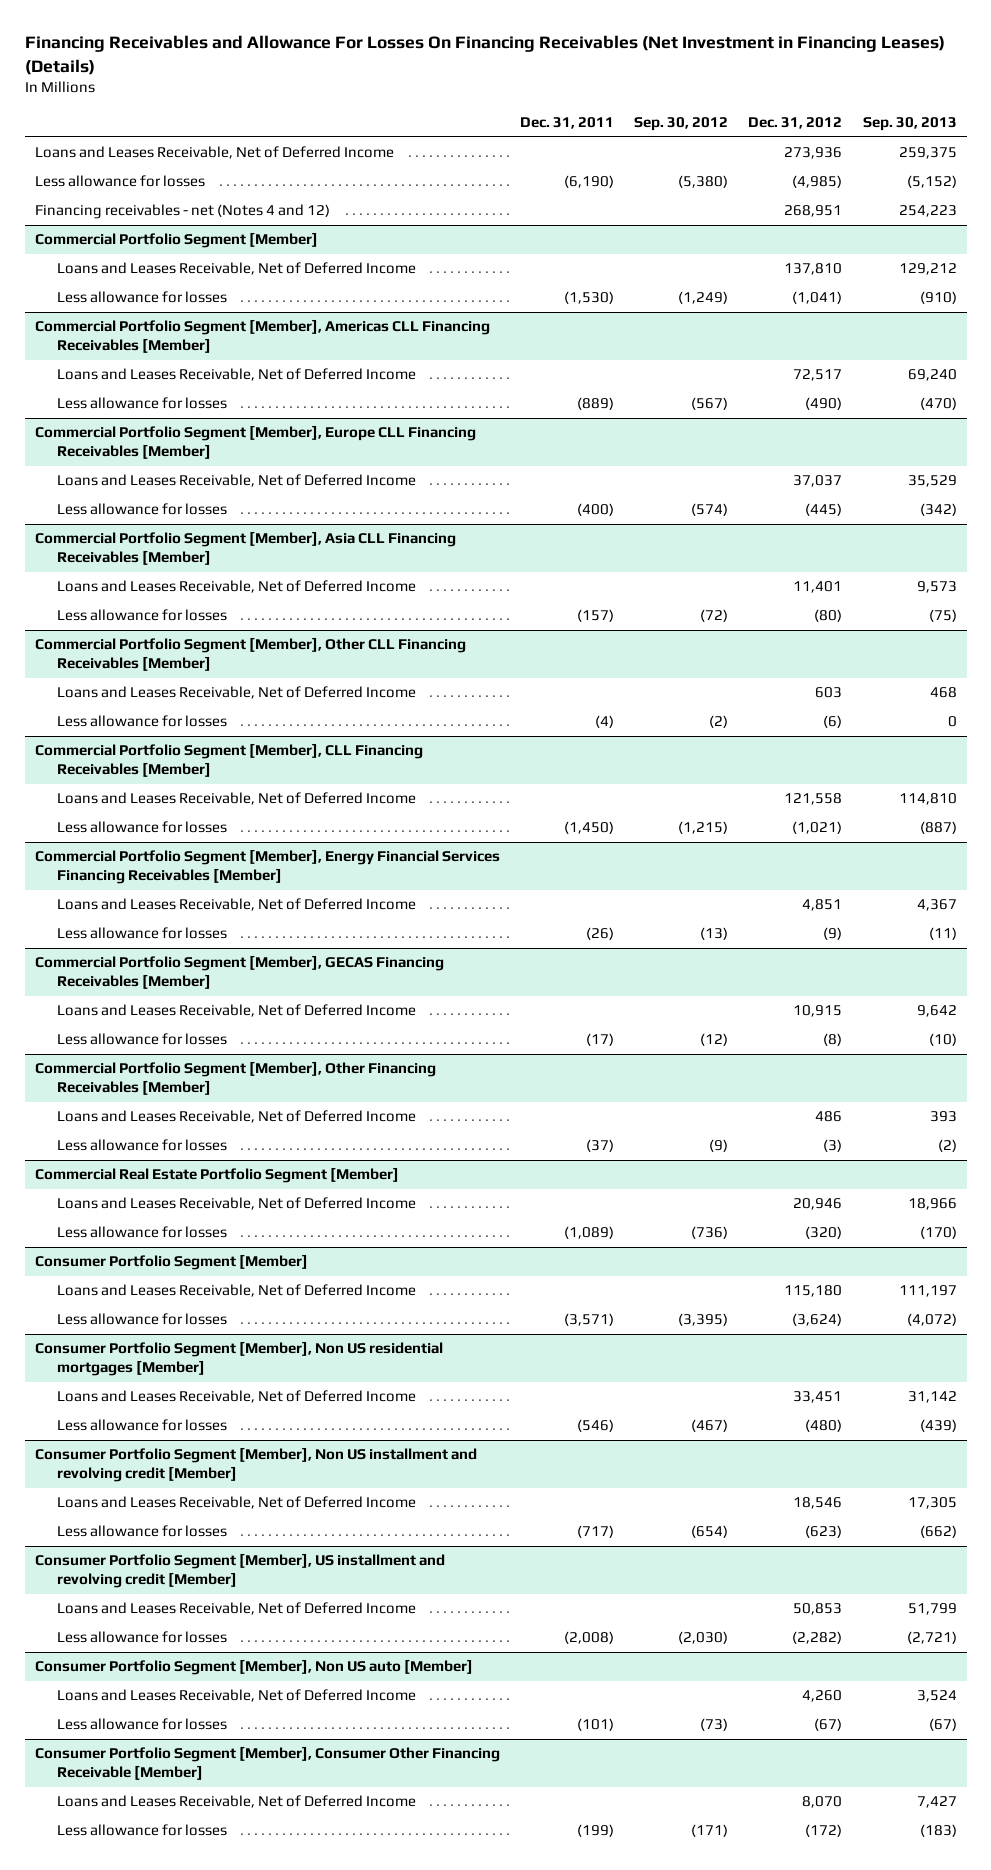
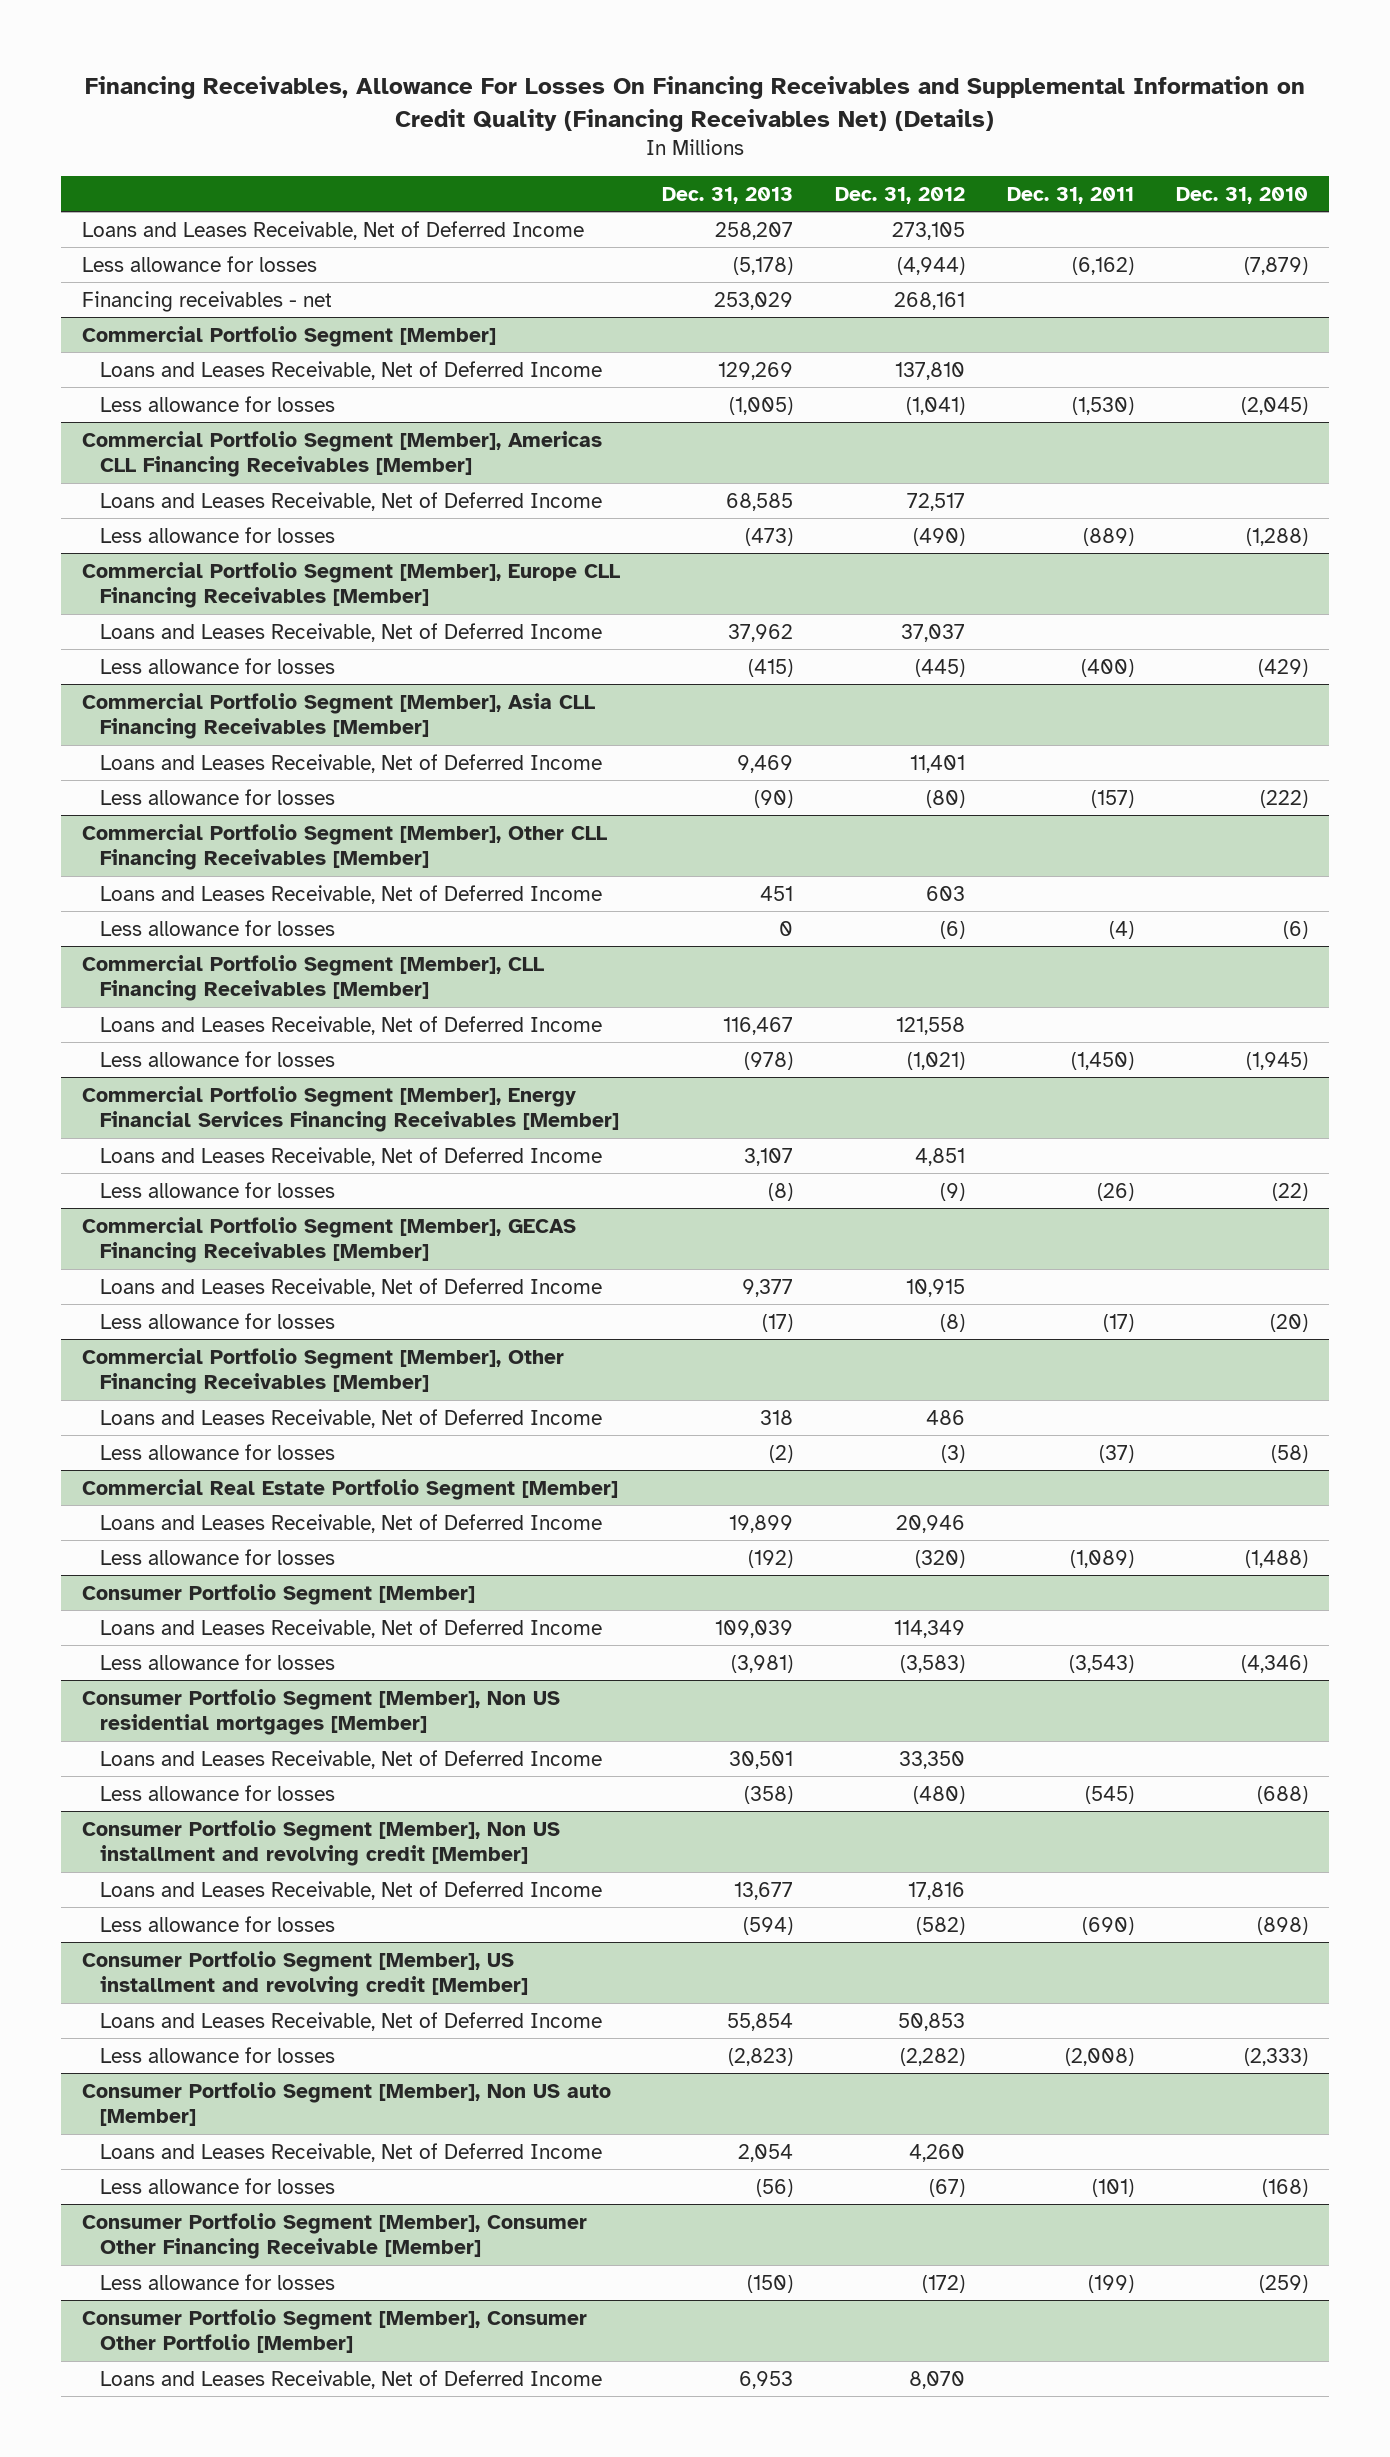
[24,35,945,75] Financing Receivables and Allowance For Losses On Financing Receivables (Net Investment in Financing Leases) (Details) -> [85,75,1306,132] Financing Receivables, Allowance For Losses On Financing Receivables and Supplemental Information on Credit Quality (Financing Receivables Net) (Details)
[634,116,729,131] Sep. 30, 2012 -> none
[862,116,957,131] Sep. 30, 2013 -> none
none -> [662,186,794,204] Dec. 31, 2013
none -> [1175,186,1308,204] Dec. 31, 2010
[784,147,843,160] 273,936 -> [892,221,966,240] 273,105
[564,175,615,189] (6,190) -> [1071,256,1134,275] (6,162)
[792,175,843,189] (4,985) -> [897,256,966,275] (4,944)
[34,204,330,220] Financing receivables - net (Notes 4 and 12) -> [82,290,333,312] Financing receivables - net
[784,205,843,218] 268,951 -> [894,291,966,310] 268,161
[784,1285,843,1298] 115,180 -> [894,1619,966,1638] 114,349
[564,1313,615,1327] (3,571) -> [1068,1654,1134,1673] (3,543)
[792,1313,843,1327] (3,624) -> [900,1654,966,1673] (3,583)
[793,1391,843,1404] 33,451 -> [899,1750,966,1769] 33,350
[577,1419,615,1433] (546) -> [1084,1785,1134,1804] (545)
[793,1497,843,1510] 18,546 -> [908,1881,966,1900] 17,816
[577,1525,615,1539] (717) -> [1081,1916,1134,1935] (690)
[805,1525,843,1539] (623) -> [916,1916,966,1935] (582)
[56,1795,416,1809] Loans and Leases Receivable, Net of Deferred Income -> none
none -> [82,2308,588,2354] Consumer Portfolio Segment [Member], Consumer Other Portfolio [Member]
none -> [99,2369,602,2389] Loans and Leases Receivable, Net of Deferred Income

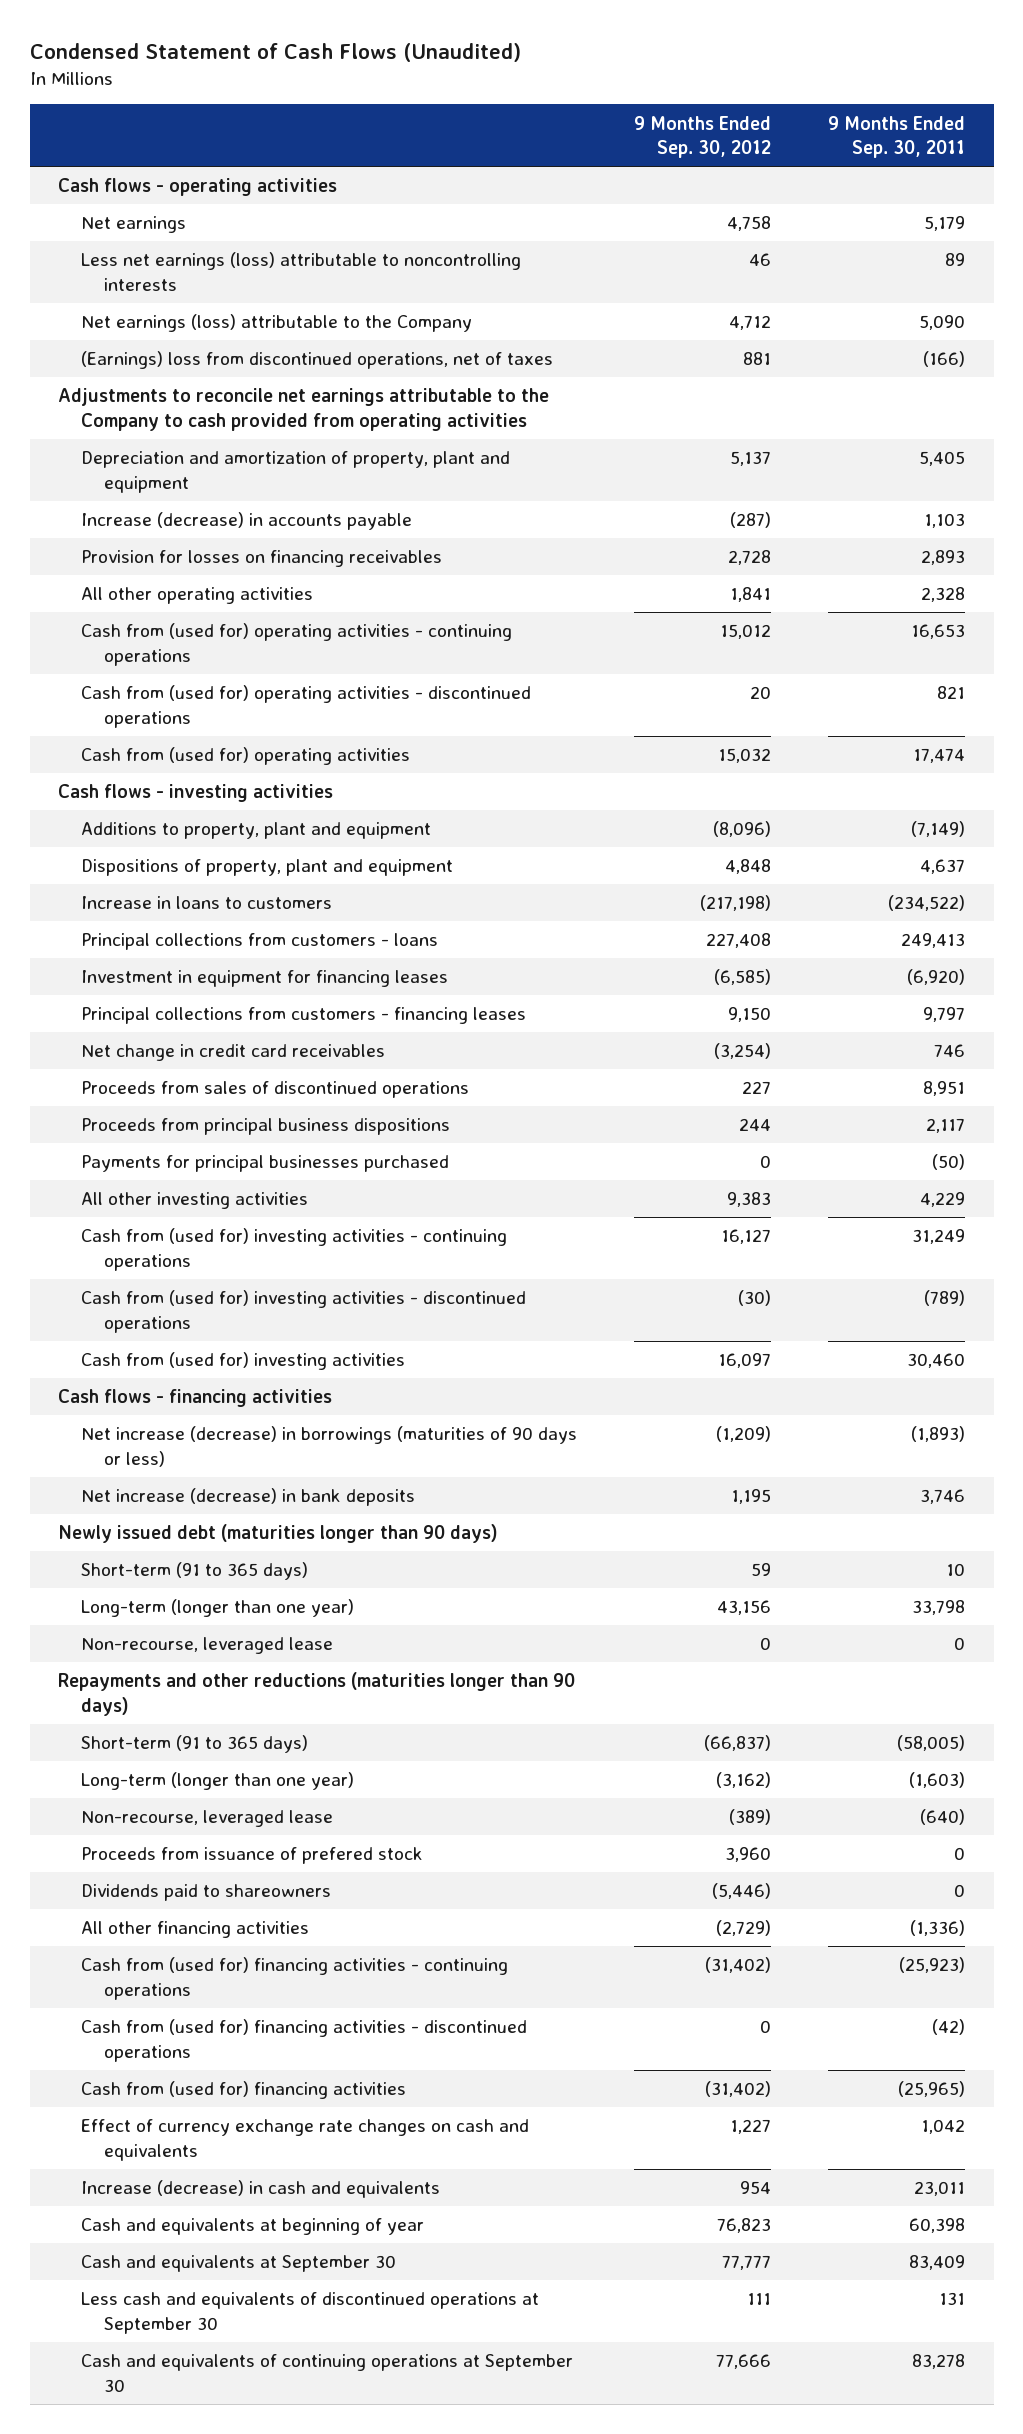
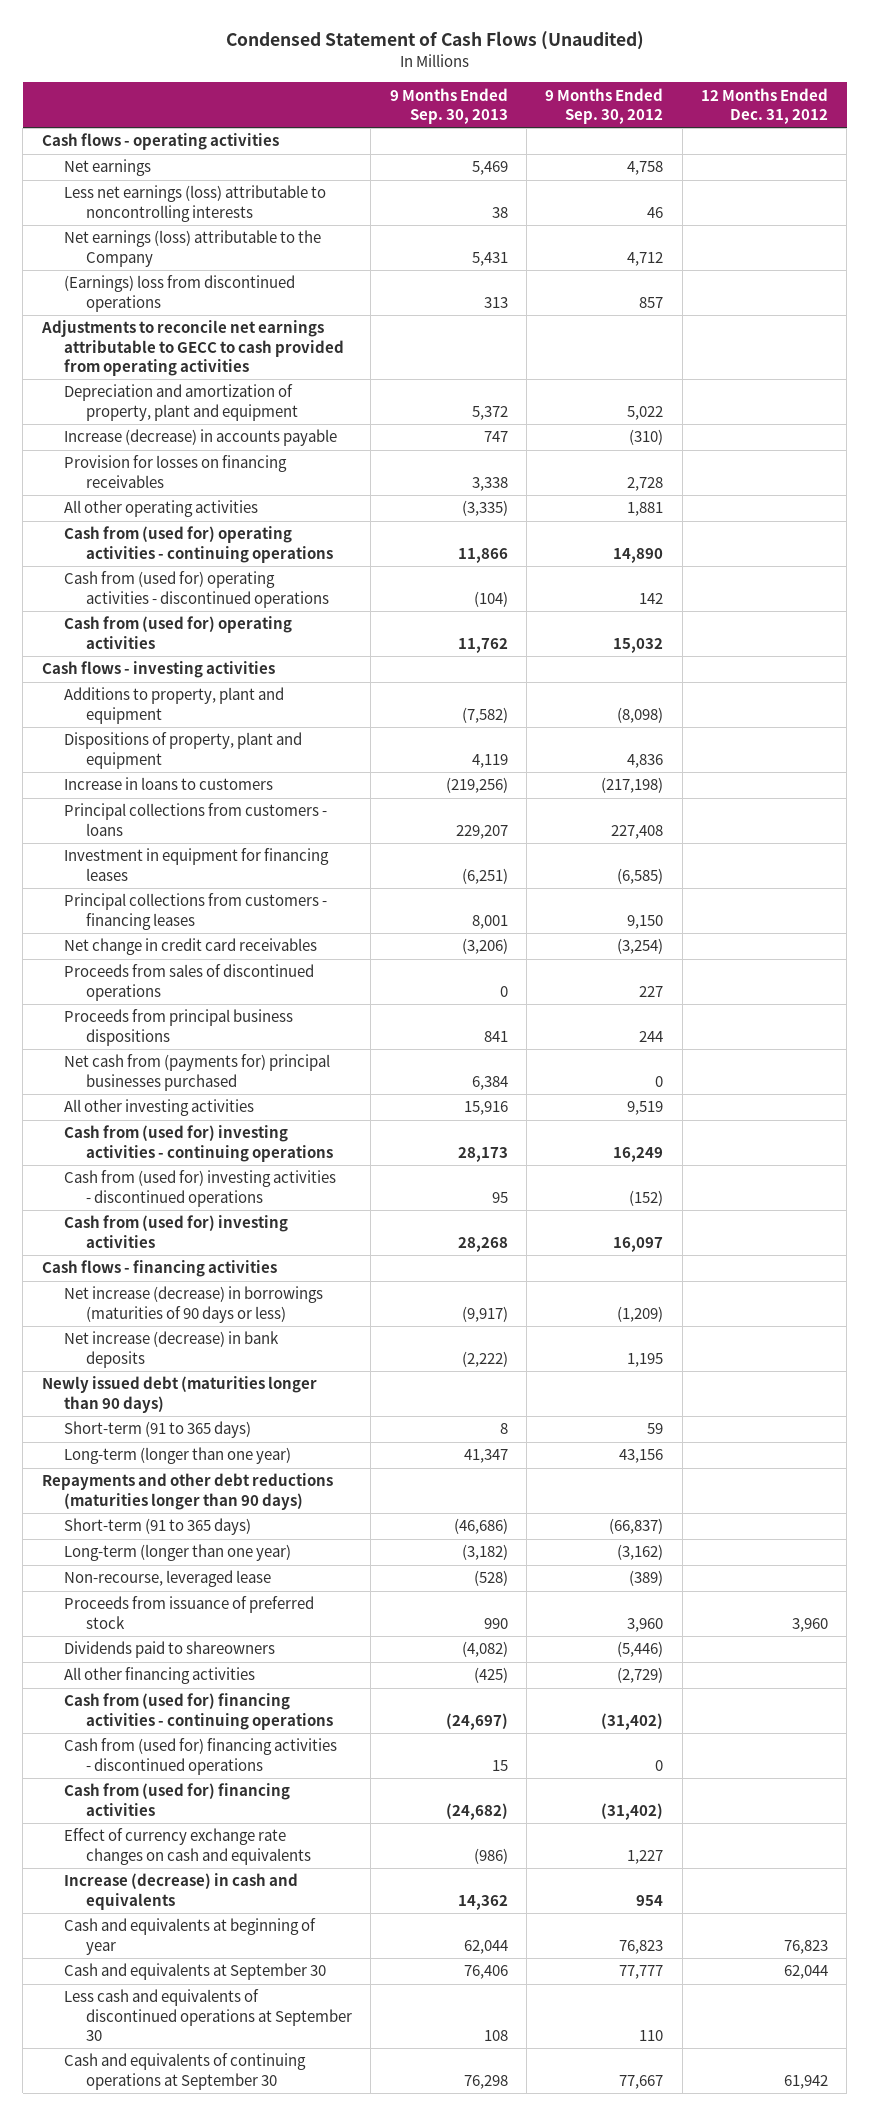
[828,115,966,159] 9 Months Ended Sep. 30, 2011 -> none
none -> [389,87,508,124] 9 Months Ended Sep. 30, 2013
none -> [700,87,828,124] 12 Months Ended Dec. 31, 2012
[81,351,554,370] (Earnings) loss from discontinued operations, net of taxes -> [63,275,295,312] (Earnings) loss from discontinued operations
[743,352,772,366] 881 -> [639,296,664,308] 857
[58,388,550,431] Adjustments to reconcile net earnings attributable to the Company to cash provided from operating activities -> [40,320,344,376] Adjustments to reconcile net earnings attributable to GECC to cash provided from operating activities
[730,451,772,467] 5,137 -> [627,405,664,420] 5,022
[730,512,772,529] (287) -> [629,429,664,446] (310)
[730,587,772,603] 1,841 -> [627,502,664,517] 1,881
[720,624,772,640] 15,012 -> [613,547,664,563] 14,890
[750,686,772,700] 20 -> [639,592,664,604] 142
[713,821,772,838] (8,096) -> [617,706,664,723] (8,098)
[725,859,772,875] 4,848 -> [627,753,664,768] 4,836
[81,1155,450,1173] Payments for principal businesses purchased -> [63,1054,330,1091] Net cash from (payments for) principal businesses purchased
[727,1192,772,1208] 9,383 -> [627,1101,664,1116] 9,519
[721,1229,772,1245] 16,127 -> [613,1146,664,1162] 16,249
[738,1290,772,1307] (30) -> [629,1189,664,1206] (152)
[81,1637,334,1655] Non-recourse, leveraged lease -> none
[58,1672,576,1716] Repayments and other reductions (maturities longer than 90 days) -> [41,1473,333,1510] Repayments and other debt reductions (maturities longer than 90 days)
[81,1847,424,1865] Proceeds from issuance of prefered stock -> [63,1596,314,1629] Proceeds from issuance of preferred stock
[747,2293,772,2306] 111 -> [639,2029,664,2041] 110
[716,2354,772,2370] 77,666 -> [619,2074,664,2089] 77,667

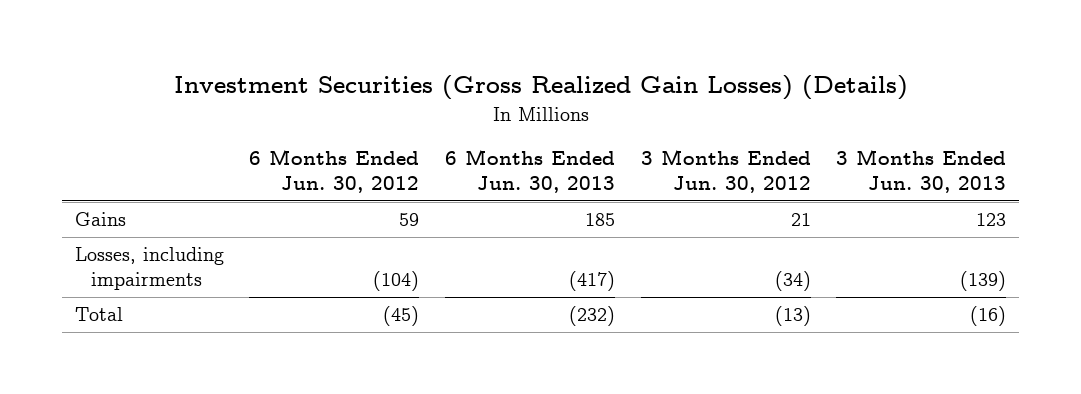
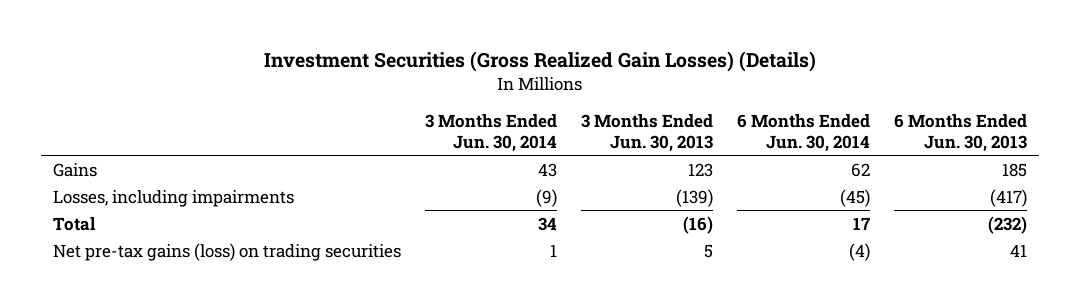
[249,149,420,194] 6 Months Ended Jun. 30, 2012 -> none
[640,149,811,194] 3 Months Ended Jun. 30, 2012 -> none
none -> [424,113,557,152] 3 Months Ended Jun. 30, 2014
none -> [736,113,870,152] 6 Months Ended Jun. 30, 2014
none -> [52,242,401,261] Net pre-tax gains (loss) on trading securities

